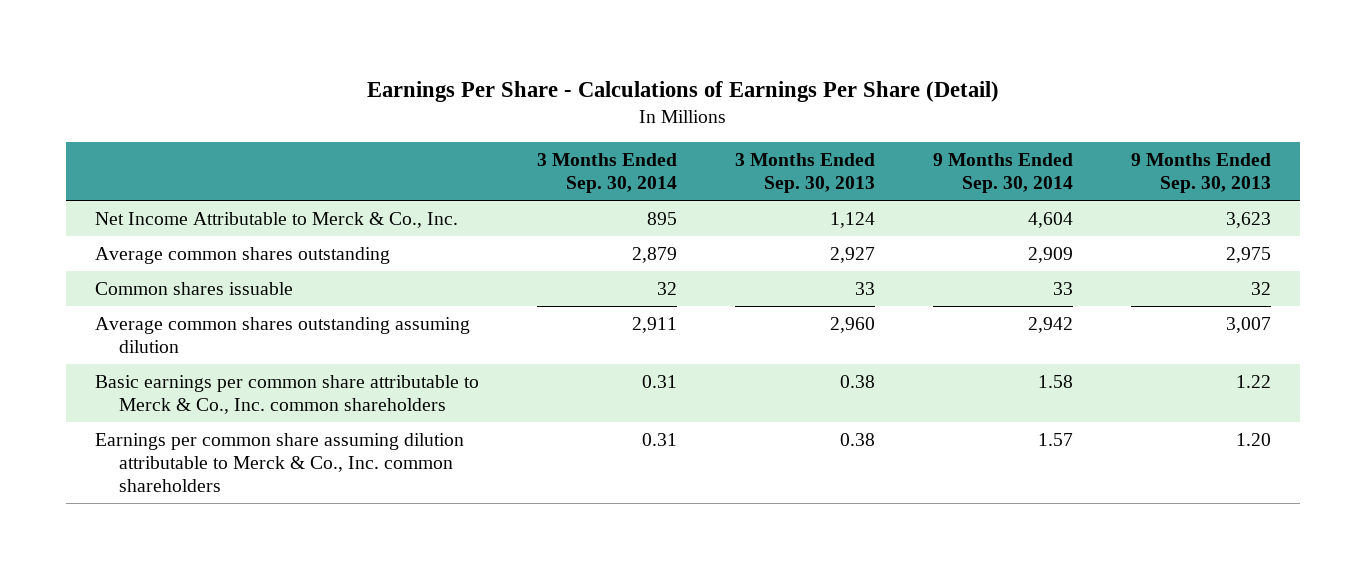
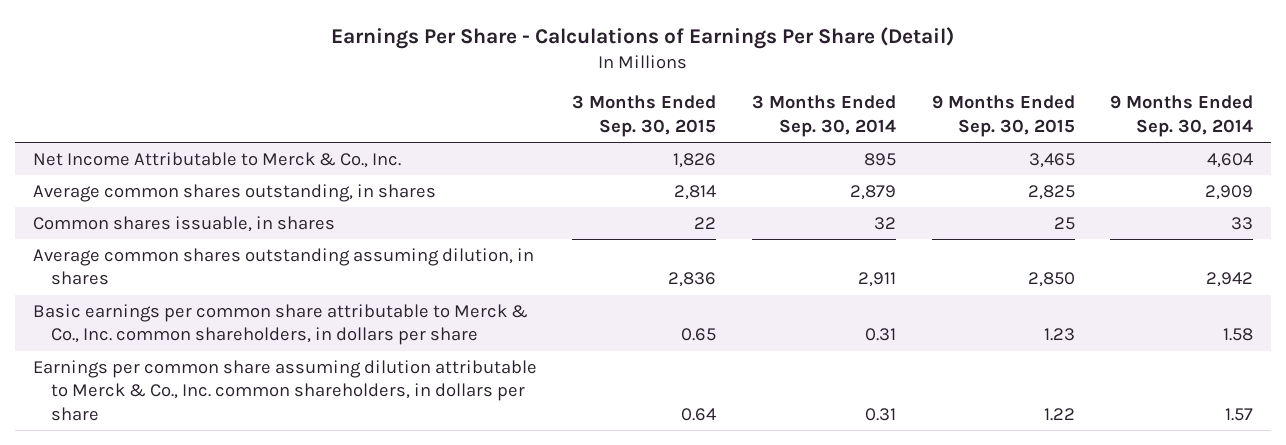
[735,153,876,194] 3 Months Ended Sep. 30, 2013 -> none
[1131,153,1272,194] 9 Months Ended Sep. 30, 2013 -> none
none -> [572,95,717,137] 3 Months Ended Sep. 30, 2015
none -> [931,95,1075,137] 9 Months Ended Sep. 30, 2015
[95,246,391,264] Average common shares outstanding -> [32,183,436,202] Average common shares outstanding, in shares
[95,281,294,295] Common shares issuable -> [32,215,335,232] Common shares issuable, in shares
[95,316,471,353] Average common shares outstanding assuming dilution -> [32,247,534,286] Average common shares outstanding assuming dilution, in shares
[95,374,480,414] Basic earnings per common share attributable to Merck & Co., Inc. common shareholders -> [32,303,528,346] Basic earnings per common share attributable to Merck & Co., Inc. common shareholders, in dollars per share
[95,432,465,492] Earnings per common share assuming dilution attributable to Merck & Co., Inc. common shareholders -> [32,359,537,421] Earnings per common share assuming dilution attributable to Merck & Co., Inc. common shareholders, in dollars per share

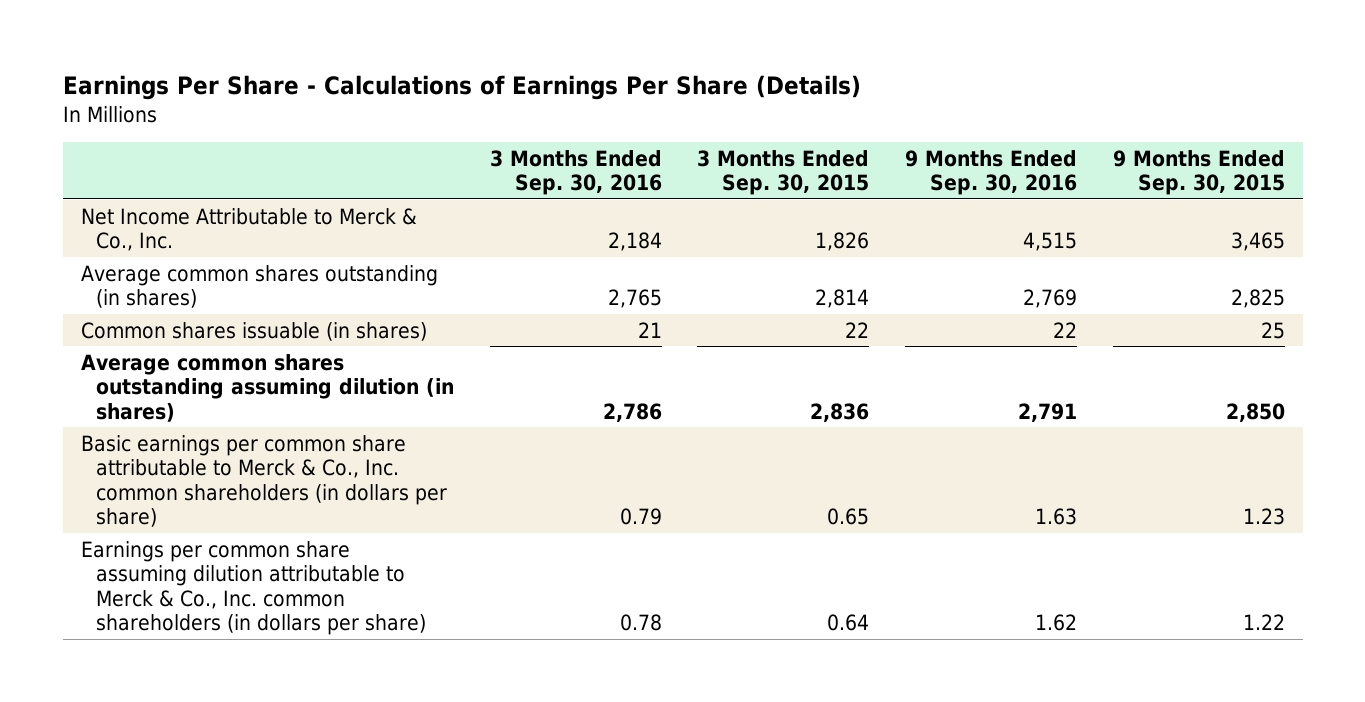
[330,27,954,50] Earnings Per Share - Calculations of Earnings Per Share (Detail) -> [62,75,861,101] Earnings Per Share - Calculations of Earnings Per Share (Details)
[751,95,896,137] 3 Months Ended Sep. 30, 2014 -> none
[1110,95,1254,137] 9 Months Ended Sep. 30, 2014 -> none
none -> [489,149,662,196] 3 Months Ended Sep. 30, 2016
none -> [905,149,1078,196] 9 Months Ended Sep. 30, 2016
[32,183,436,202] Average common shares outstanding, in shares -> [80,264,438,309] Average common shares outstanding (in shares)
[32,215,335,232] Common shares issuable, in shares -> [80,321,427,341] Common shares issuable (in shares)
[32,247,534,286] Average common shares outstanding assuming dilution, in shares -> [80,353,454,422] Average common shares outstanding assuming dilution (in shares)
[32,303,528,346] Basic earnings per common share attributable to Merck & Co., Inc. common shareholders, in dollars per share -> [80,434,447,528] Basic earnings per common share attributable to Merck & Co., Inc. common shareholders (in dollars per share)
[32,359,537,421] Earnings per common share assuming dilution attributable to Merck & Co., Inc. common shareholders, in dollars per share -> [80,540,426,636] Earnings per common share assuming dilution attributable to Merck & Co., Inc. common shareholders (in dollars per share)

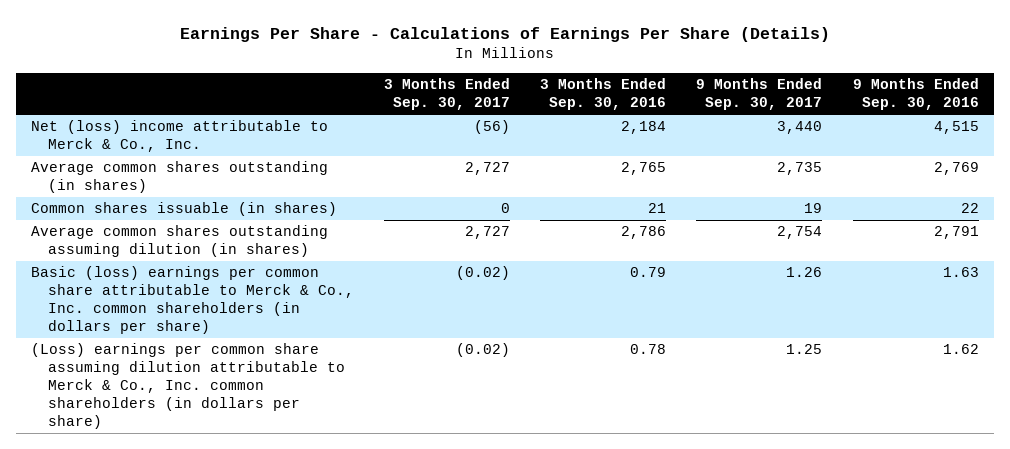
[697,149,870,196] 3 Months Ended Sep. 30, 2015 -> none
[1112,149,1285,196] 9 Months Ended Sep. 30, 2015 -> none
none -> [383,78,510,111] 3 Months Ended Sep. 30, 2017
none -> [696,78,823,111] 9 Months Ended Sep. 30, 2017
[80,207,417,252] Net Income Attributable to Merck & Co., Inc. -> [31,120,329,153] Net (loss) income attributable to Merck & Co., Inc.
[80,434,447,528] Basic earnings per common share attributable to Merck & Co., Inc. common shareholders (in dollars per share) -> [31,266,354,335] Basic (loss) earnings per common share attributable to Merck & Co., Inc. common shareholders (in dollars per share)
[80,540,426,636] Earnings per common share assuming dilution attributable to Merck & Co., Inc. common shareholders (in dollars per share) -> [31,343,345,430] (Loss) earnings per common share assuming dilution attributable to Merck & Co., Inc. common shareholders (in dollars per share)

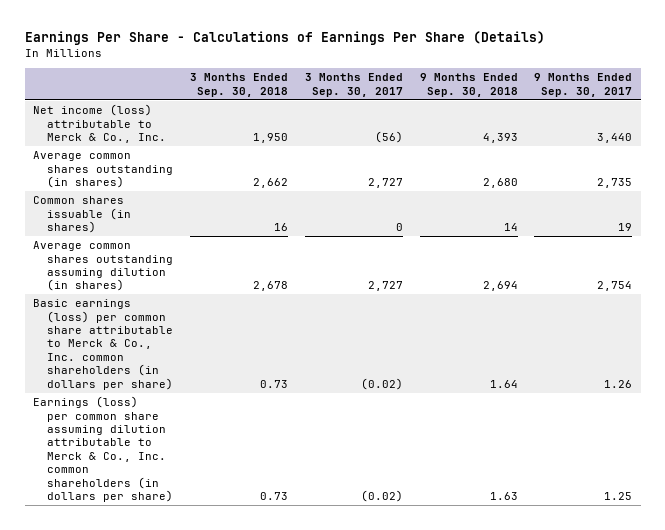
[540,78,667,111] 3 Months Ended Sep. 30, 2016 -> none
[852,78,979,111] 9 Months Ended Sep. 30, 2016 -> none
none -> [190,73,289,97] 3 Months Ended Sep. 30, 2018
none -> [419,73,518,97] 9 Months Ended Sep. 30, 2018
[31,120,329,153] Net (loss) income attributable to Merck & Co., Inc. -> [33,104,167,144] Net income (loss) attributable to Merck & Co., Inc.
[31,266,354,335] Basic (loss) earnings per common share attributable to Merck & Co., Inc. common shareholders (in dollars per share) -> [33,299,174,390] Basic earnings (loss) per common share attributable to Merck & Co., Inc. common shareholders (in dollars per share)
[31,343,345,430] (Loss) earnings per common share assuming dilution attributable to Merck & Co., Inc. common shareholders (in dollars per share) -> [33,396,174,503] Earnings (loss) per common share assuming dilution attributable to Merck & Co., Inc. common shareholders (in dollars per share)

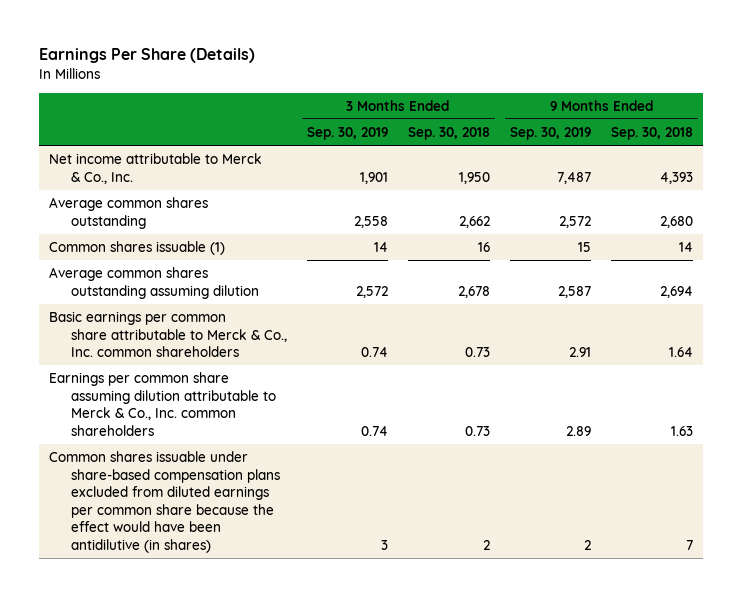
[24,30,545,45] Earnings Per Share - Calculations of Earnings Per Share (Details) -> [39,48,256,64] Earnings Per Share (Details)
[304,73,403,97] 3 Months Ended Sep. 30, 2017 -> none
[534,73,633,97] 9 Months Ended Sep. 30, 2017 -> none
none -> [306,126,388,140] Sep. 30, 2019
none -> [510,126,592,140] Sep. 30, 2019
[33,104,167,144] Net income (loss) attributable to Merck & Co., Inc. -> [49,153,263,184] Net income attributable to Merck & Co., Inc.
[33,151,174,189] Average common shares outstanding (in shares) -> [49,197,209,229] Average common shares outstanding
[33,196,132,234] Common shares issuable (in shares) -> [49,241,226,256] Common shares issuable (1)
[33,241,174,292] Average common shares outstanding assuming dilution (in shares) -> [49,267,259,299] Average common shares outstanding assuming dilution
[33,299,174,390] Basic earnings (loss) per common share attributable to Merck & Co., Inc. common shareholders (in dollars per share) -> [49,311,287,358] Basic earnings per common share attributable to Merck & Co., Inc. common shareholders
[33,396,174,503] Earnings (loss) per common share assuming dilution attributable to Merck & Co., Inc. common shareholders (in dollars per share) -> [49,372,276,436] Earnings per common share assuming dilution attributable to Merck & Co., Inc. common shareholders
none -> [49,451,280,553] Common shares issuable under share-based compensation plans excluded from diluted earnings per common share because the effect would have been antidilutive (in shares)

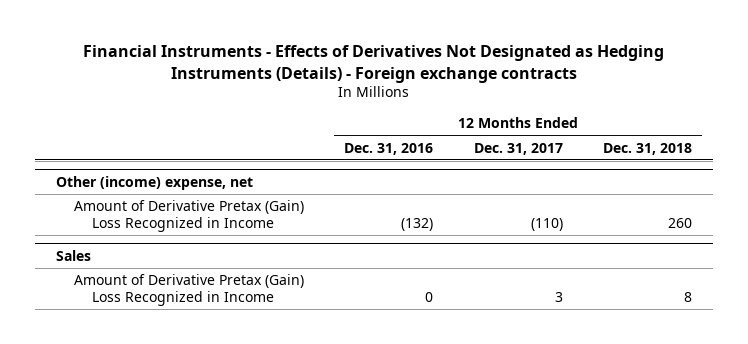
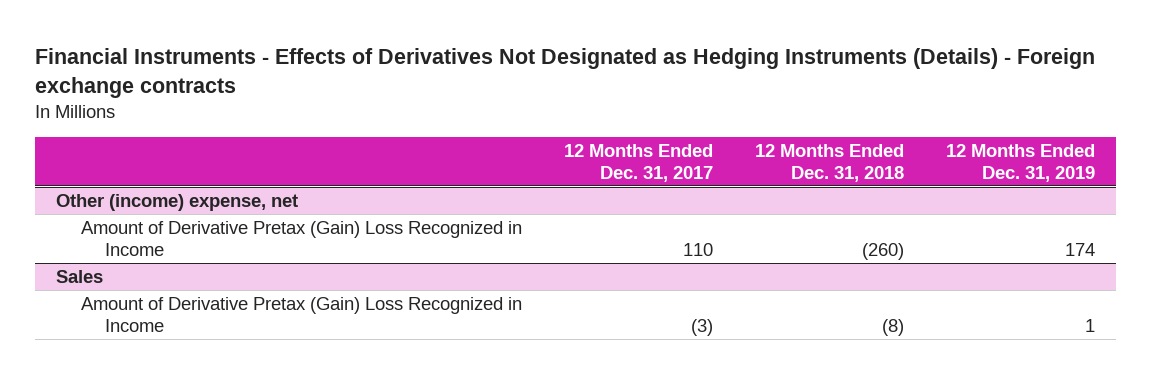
[344,142,434,155] Dec. 31, 2016 -> none
none -> [946,143,1096,182] 12 Months Ended Dec. 31, 2019
[530,218,563,232] (110) -> [682,243,713,257] 110
[668,218,693,229] 260 -> [861,243,904,261] (260)
[554,292,563,303] 3 -> [690,319,713,337] (3)
[684,292,693,303] 8 -> [881,319,904,337] (8)

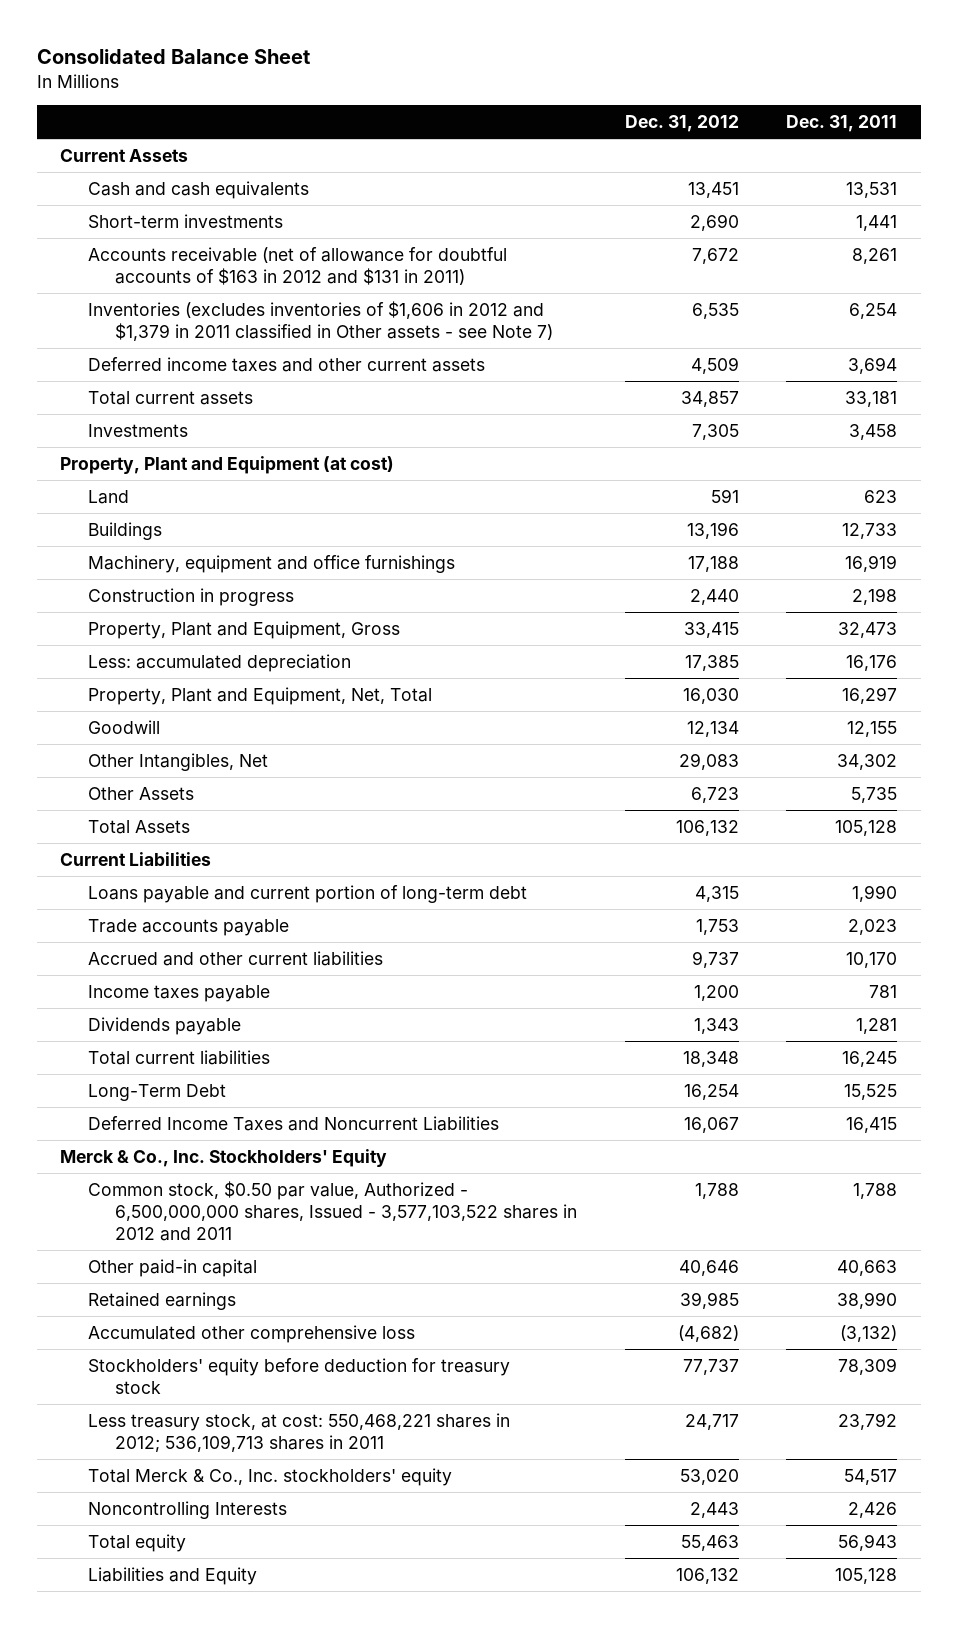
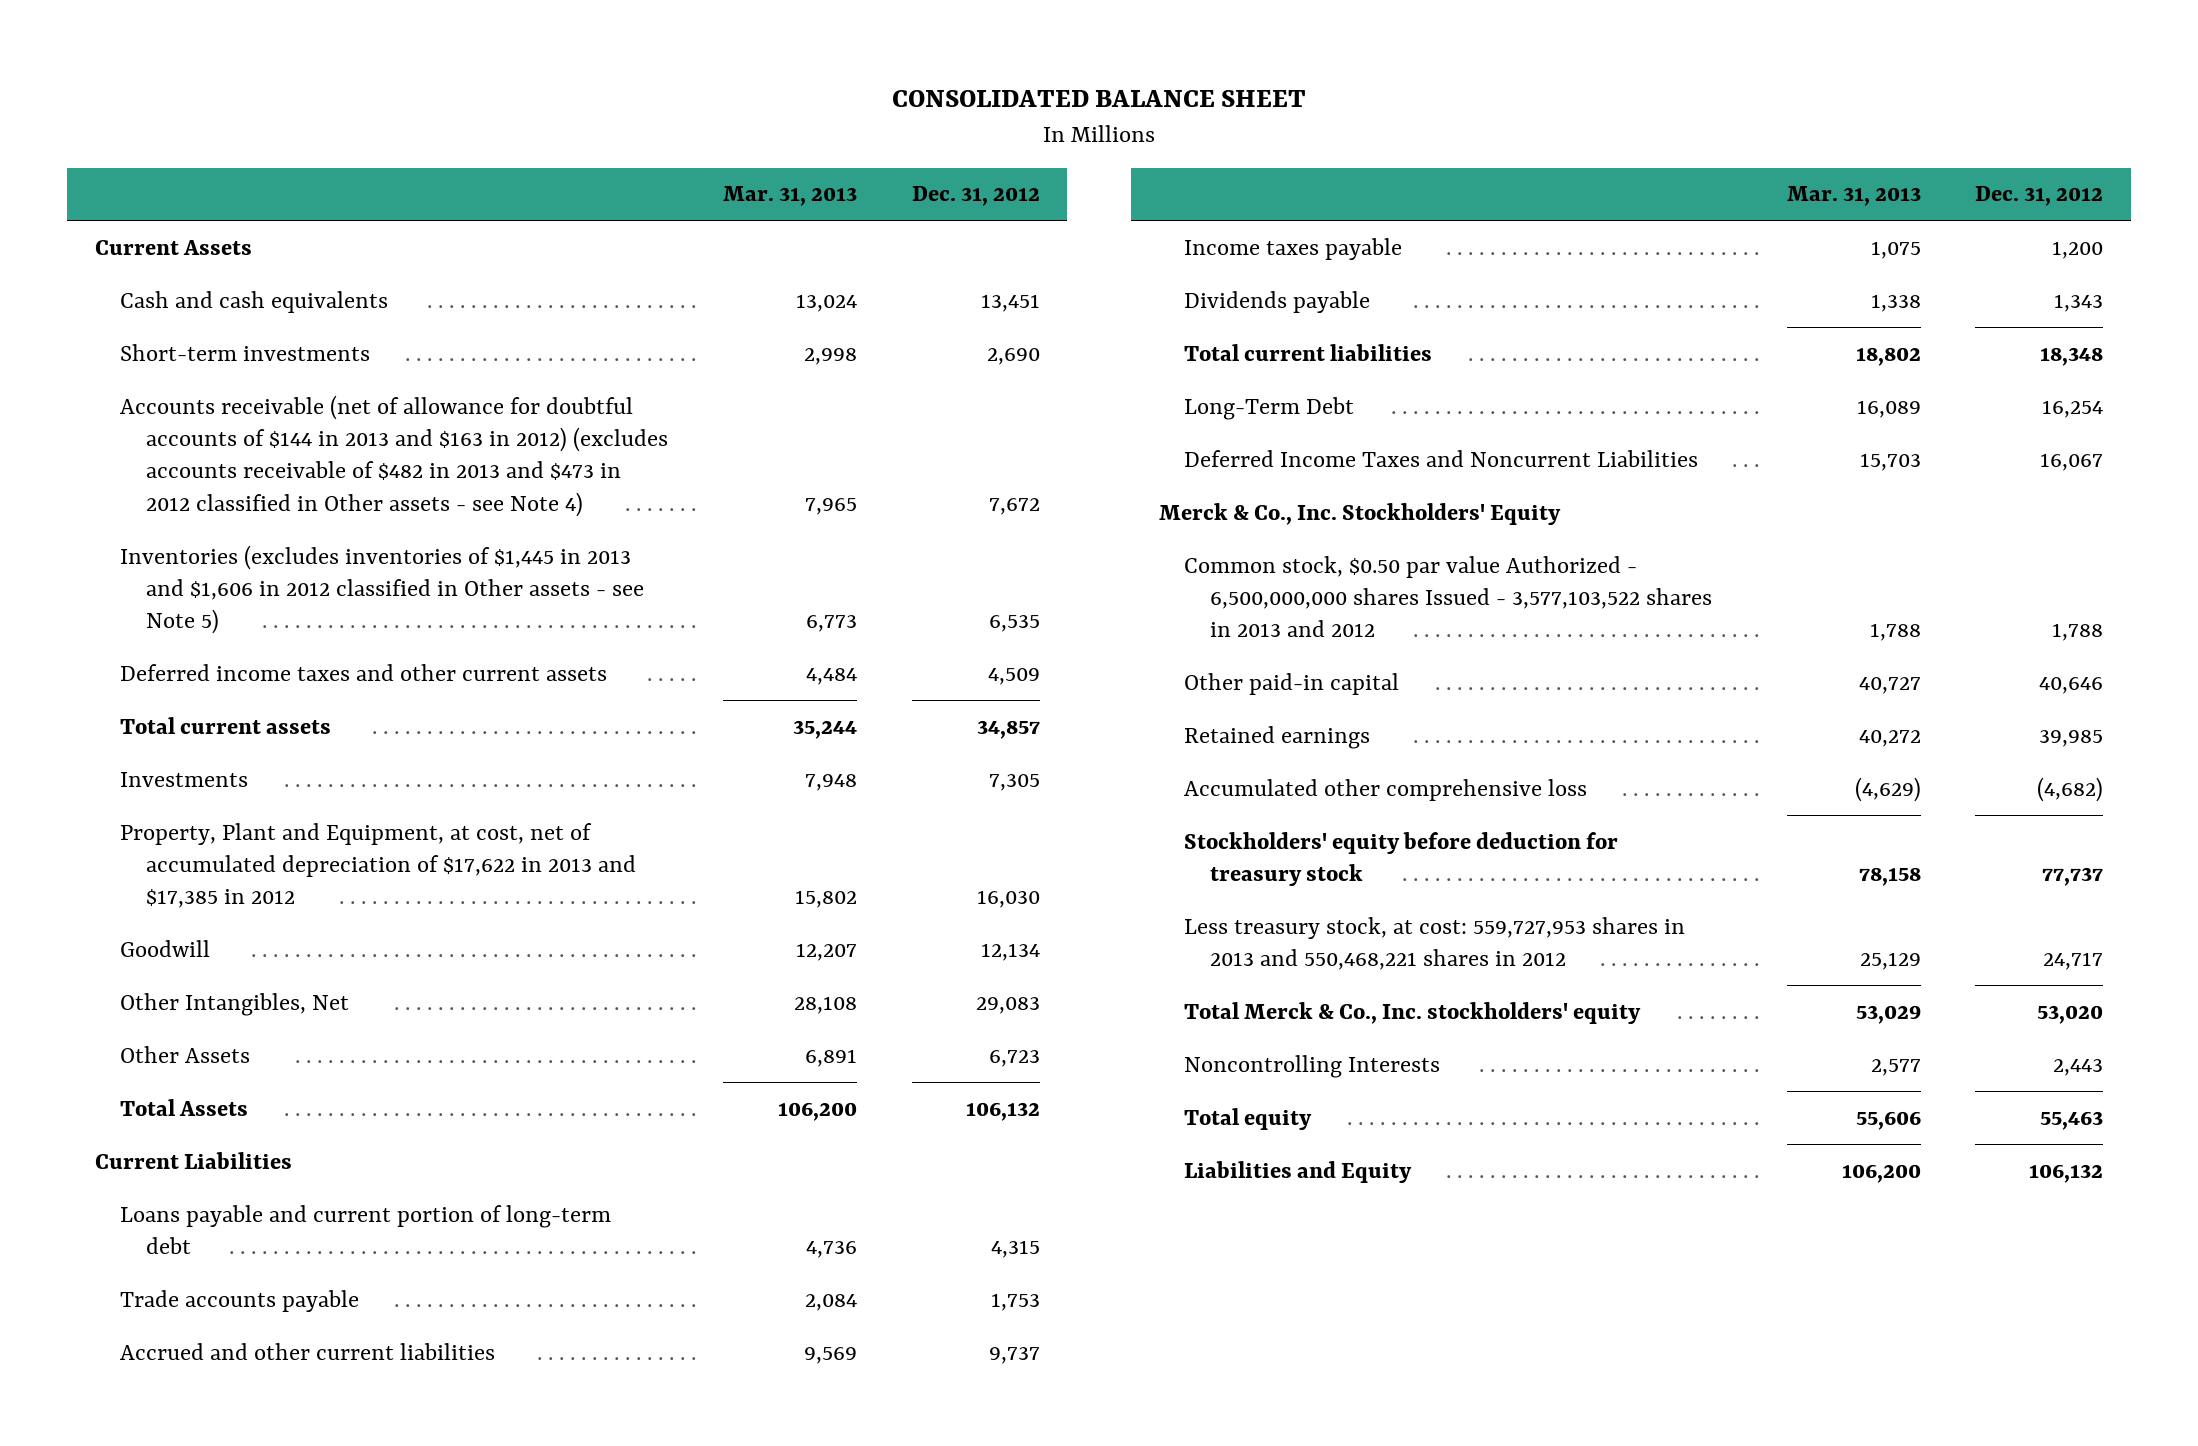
[36,48,310,64] Consolidated Balance Sheet -> [892,90,1307,108] CONSOLIDATED BALANCE SHEET
[786,115,898,133] Dec. 31, 2011 -> none
none -> [722,186,857,207] Mar. 31, 2013
[87,246,507,285] Accounts receivable (net of allowance for doubtful accounts of $163 in 2012 and $131 in 2011) -> [120,394,669,517] Accounts receivable (net of allowance for doubtful accounts of $144 in 2013 and $163 in 2012) (excludes accounts receivable of $482 in 2013 and $473 in 2012 classified in Other assets - see Note 4)
[87,300,554,341] Inventories (excludes inventories of $1,606 in 2012 and $1,379 in 2011 classified in Other assets - see Note 7) -> [120,544,645,635] Inventories (excludes inventories of $1,445 in 2013 and $1,606 in 2012 classified in Other assets - see Note 5)
[60,455,395,474] Property, Plant and Equipment (at cost) -> none
[87,489,129,504] Land -> none
[87,521,162,540] Buildings -> none
[87,554,455,573] Machinery, equipment and office furnishings -> none
[87,587,294,606] Construction in progress -> none
[87,620,400,639] Property, Plant and Equipment, Gross -> none
[87,653,351,672] Less: accumulated depreciation -> none
[87,686,432,705] Property, Plant and Equipment, Net, Total -> [120,822,637,909] Property, Plant and Equipment, at cost, net of accumulated depreciation of $17,622 in 2013 and $17,385 in 2012
[87,1180,578,1241] Common stock, $0.50 par value, Authorized - 6,500,000,000 shares, Issued - 3,577,103,522 shares in 2012 and 2011 -> [1184,555,1713,638] Common stock, $0.50 par value Authorized - 6,500,000,000 shares Issued - 3,577,103,522 shares in 2013 and 2012
[87,1412,510,1452] Less treasury stock, at cost: 550,468,221 shares in 2012; 536,109,713 shares in 2011 -> [1184,916,1686,970] Less treasury stock, at cost: 559,727,953 shares in 2013 and 550,468,221 shares in 2012

